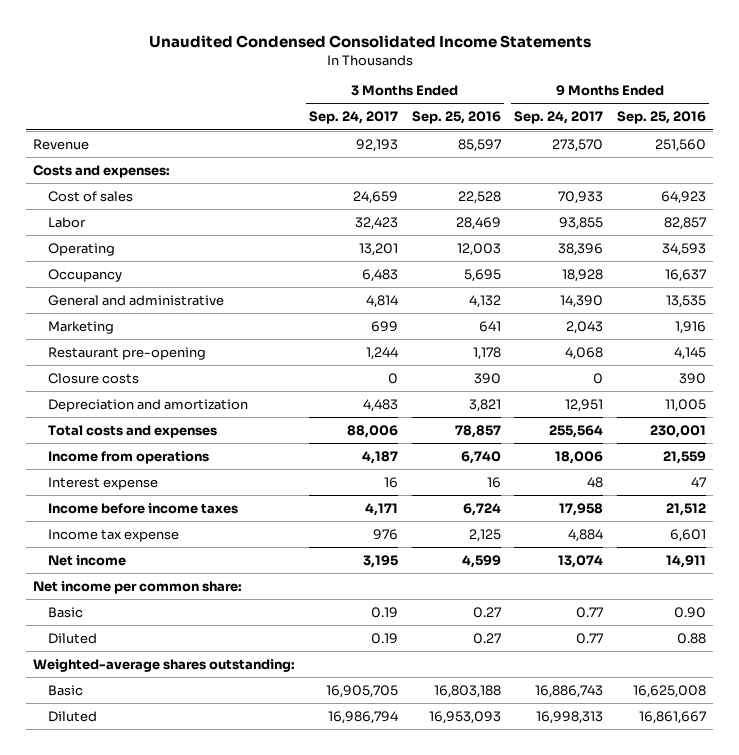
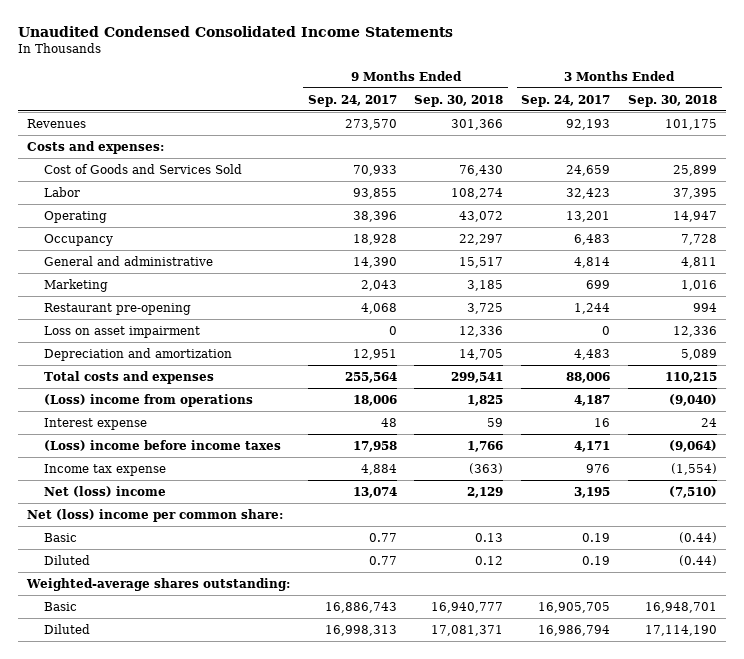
[411,111,501,125] Sep. 25, 2016 -> none
[616,111,706,125] Sep. 25, 2016 -> none
none -> [414,94,504,107] Sep. 30, 2018
none -> [628,94,718,107] Sep. 30, 2018
[33,138,90,150] Revenue -> [26,118,86,128] Revenues
[48,190,134,202] Cost of sales -> [43,163,242,174] Cost of Goods and Services Sold
[48,372,140,384] Closure costs -> none
none -> [43,325,200,338] Loss on asset impairment
[48,450,210,464] Income from operations -> [43,393,253,407] (Loss) income from operations
[48,502,239,514] Income before income taxes -> [43,439,281,451] (Loss) income before income taxes
[48,554,127,566] Net income -> [43,485,166,497] Net (loss) income
[33,580,243,594] Net income per common share: -> [26,508,283,522] Net (loss) income per common share:

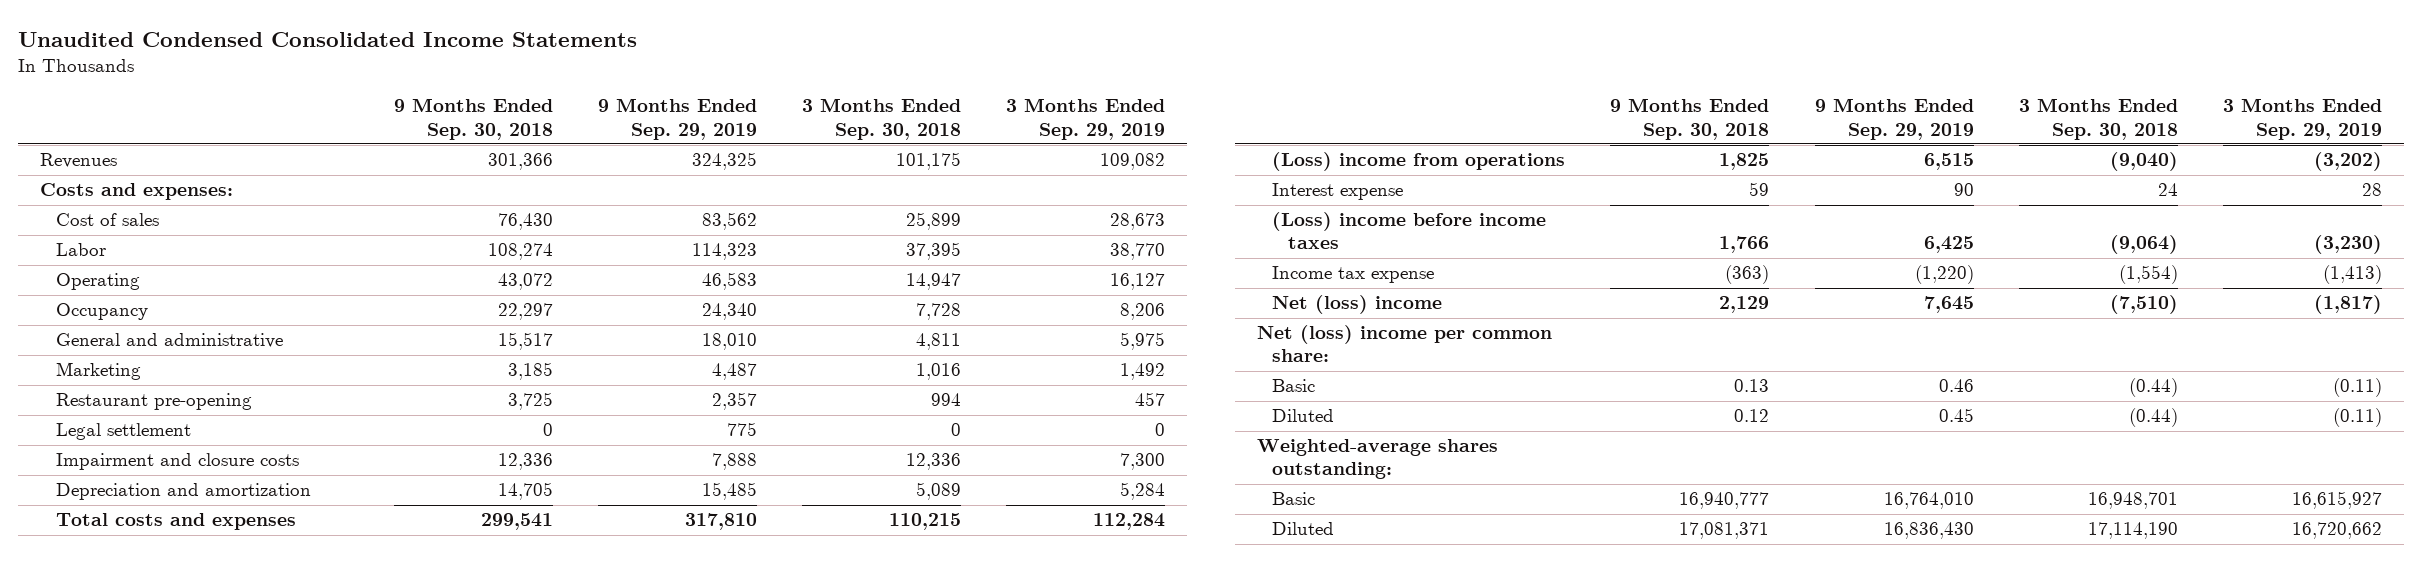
[307,94,397,107] Sep. 24, 2017 -> none
[521,94,611,107] Sep. 24, 2017 -> none
none -> [597,98,757,140] 9 Months Ended Sep. 29, 2019
none -> [1005,98,1165,140] 3 Months Ended Sep. 29, 2019
[43,163,242,174] Cost of Goods and Services Sold -> [55,213,159,227] Cost of sales
none -> [55,423,191,441] Legal settlement
[43,325,200,338] Loss on asset impairment -> [55,453,299,471] Impairment and closure costs

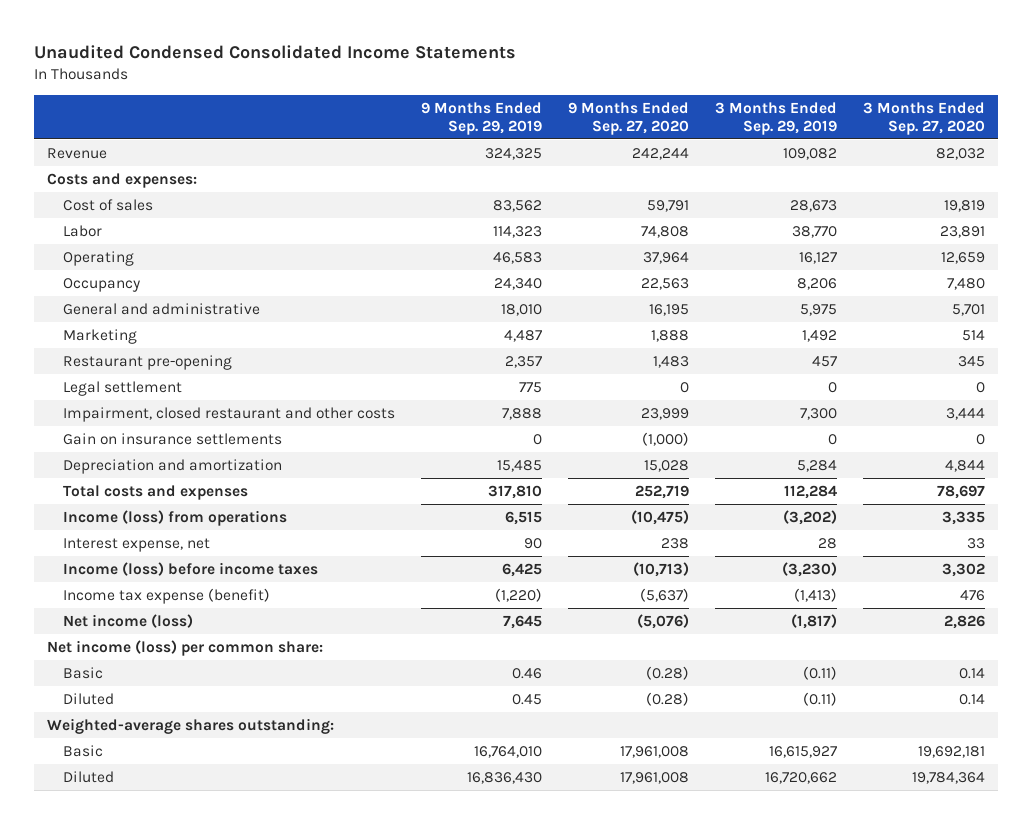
[393,98,553,140] 9 Months Ended Sep. 30, 2018 -> none
[801,98,961,140] 3 Months Ended Sep. 30, 2018 -> none
none -> [568,101,690,135] 9 Months Ended Sep. 27, 2020
none -> [863,101,986,135] 3 Months Ended Sep. 27, 2020
[40,153,118,169] Revenues -> [46,147,107,159] Revenue
[55,453,299,471] Impairment and closure costs -> [63,406,396,422] Impairment, closed restaurant and other costs
none -> [63,432,283,445] Gain on insurance settlements
[1272,152,1566,172] (Loss) income from operations -> [63,509,288,526] Income (loss) from operations
[1272,183,1404,201] Interest expense -> [63,537,211,552] Interest expense, net
[1272,212,1547,250] (Loss) income before income taxes -> [63,561,319,576] Income (loss) before income taxes
[1272,266,1435,284] Income tax expense -> [63,587,271,604] Income tax expense (benefit)
[1272,295,1443,315] Net (loss) income -> [63,613,194,628] Net income (loss)
[1257,325,1553,363] Net (loss) income per common share: -> [46,639,323,656] Net income (loss) per common share:

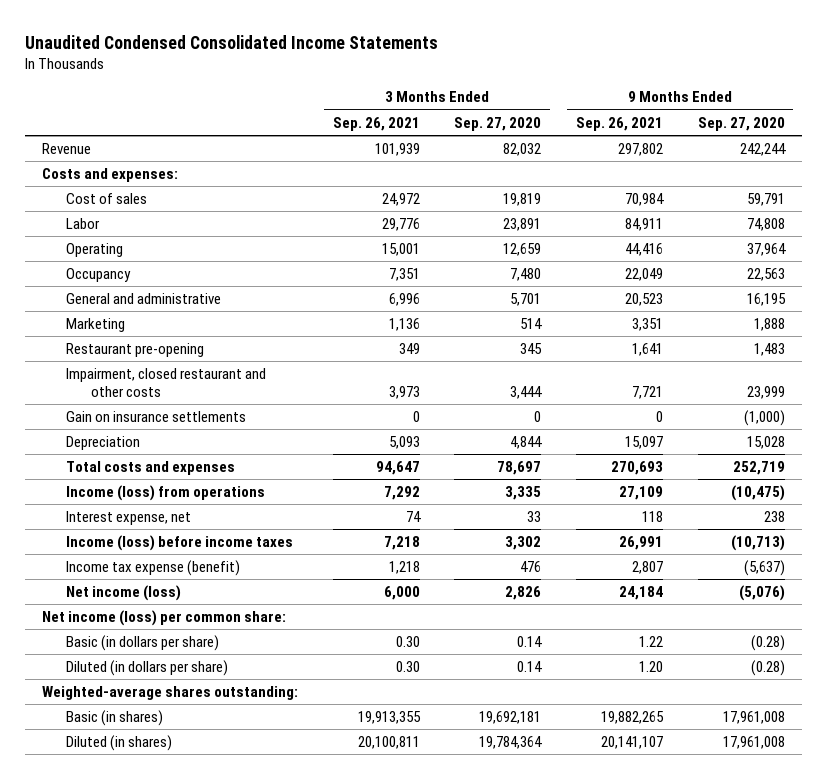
[421,101,543,135] 9 Months Ended Sep. 29, 2019 -> none
[715,101,838,135] 3 Months Ended Sep. 29, 2019 -> none
none -> [332,116,420,131] Sep. 26, 2021
none -> [576,116,664,131] Sep. 26, 2021
[63,380,183,396] Legal settlement -> none
[63,458,283,474] Depreciation and amortization -> [66,436,141,451] Depreciation
[63,666,104,679] Basic -> [66,635,220,652] Basic (in dollars per share)
[63,692,115,705] Diluted -> [66,660,229,677] Diluted (in dollars per share)
[63,744,104,757] Basic -> [66,710,164,727] Basic (in shares)
[63,770,115,783] Diluted -> [66,735,173,752] Diluted (in shares)

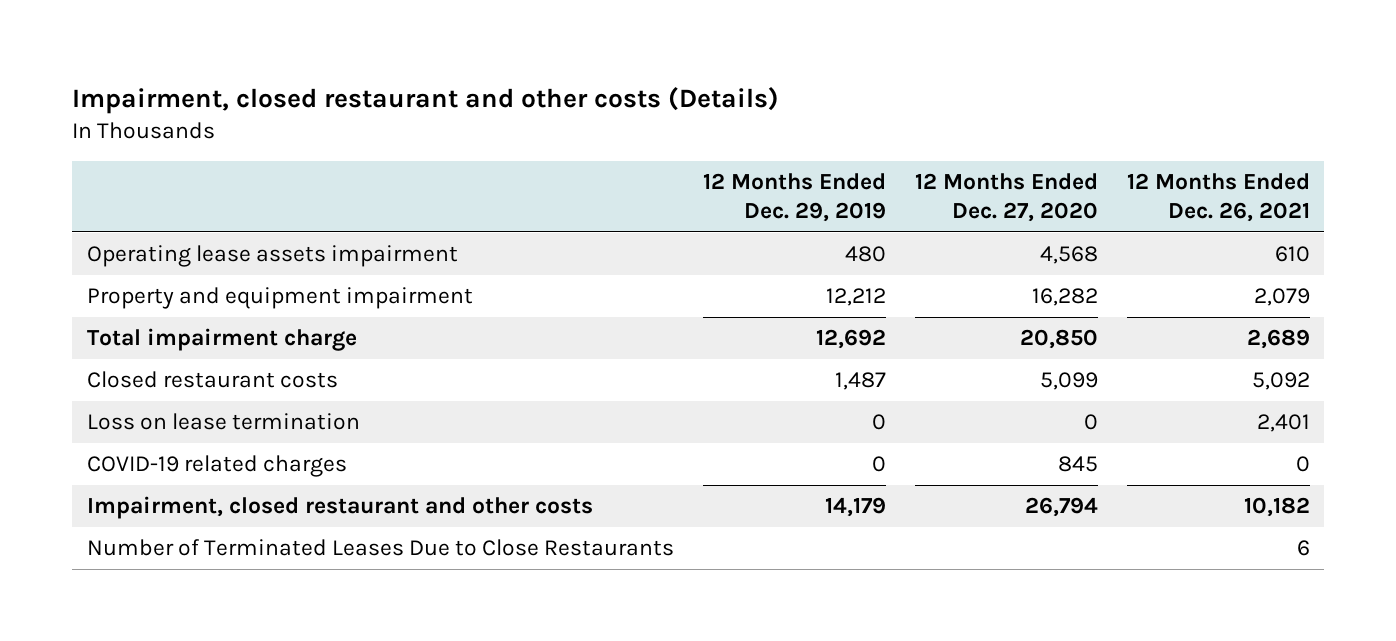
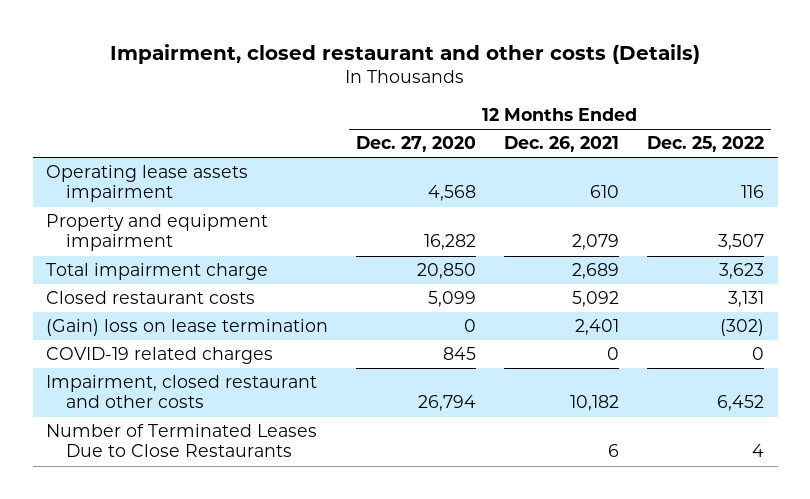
[702,173,886,223] 12 Months Ended Dec. 29, 2019 -> none
none -> [646,136,764,153] Dec. 25, 2022
[86,413,360,431] Loss on lease termination -> [46,319,329,337] (Gain) loss on lease termination

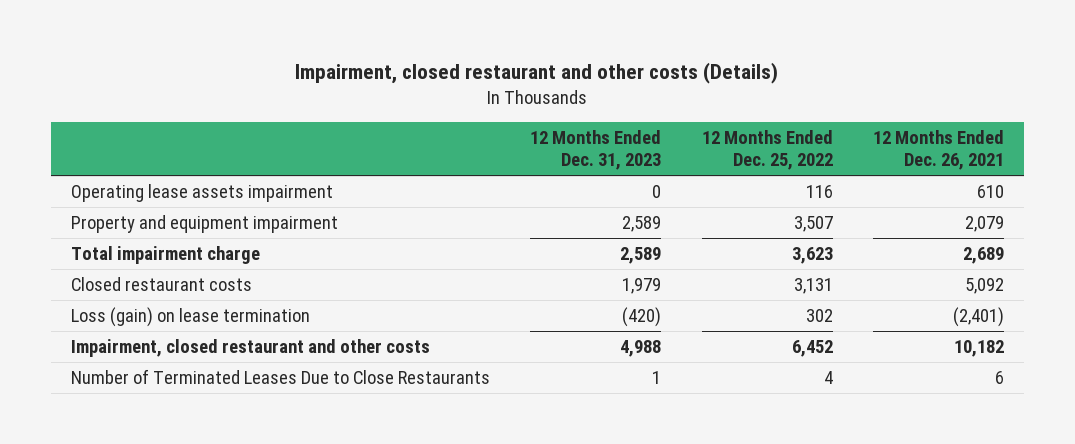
[356,136,477,153] Dec. 27, 2020 -> none
none -> [530,130,662,171] 12 Months Ended Dec. 31, 2023
[46,347,274,365] COVID-19 related charges -> none
[46,319,329,337] (Gain) loss on lease termination -> [70,306,310,327] Loss (gain) on lease termination
[575,319,620,336] 2,401 -> [952,306,1004,327] (2,401)
[719,319,764,337] (302) -> [805,308,833,322] 302

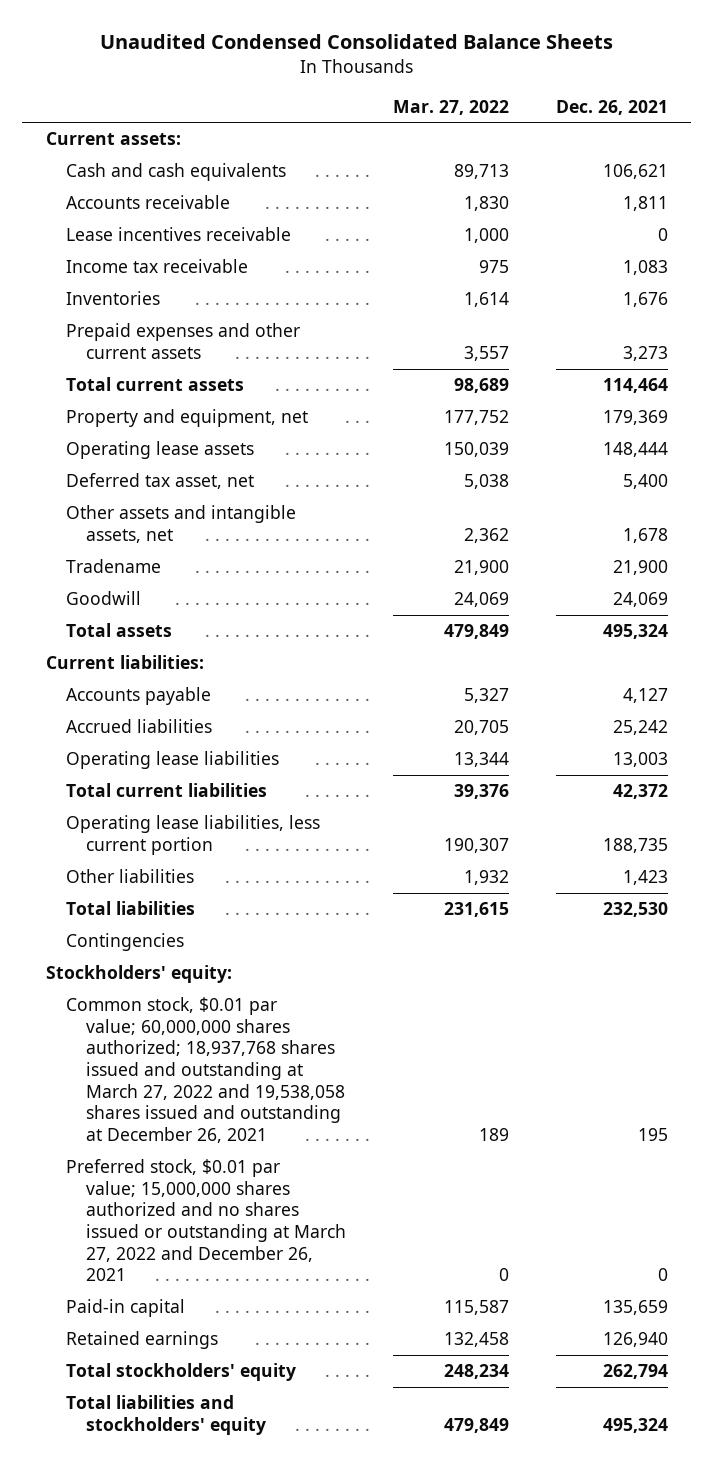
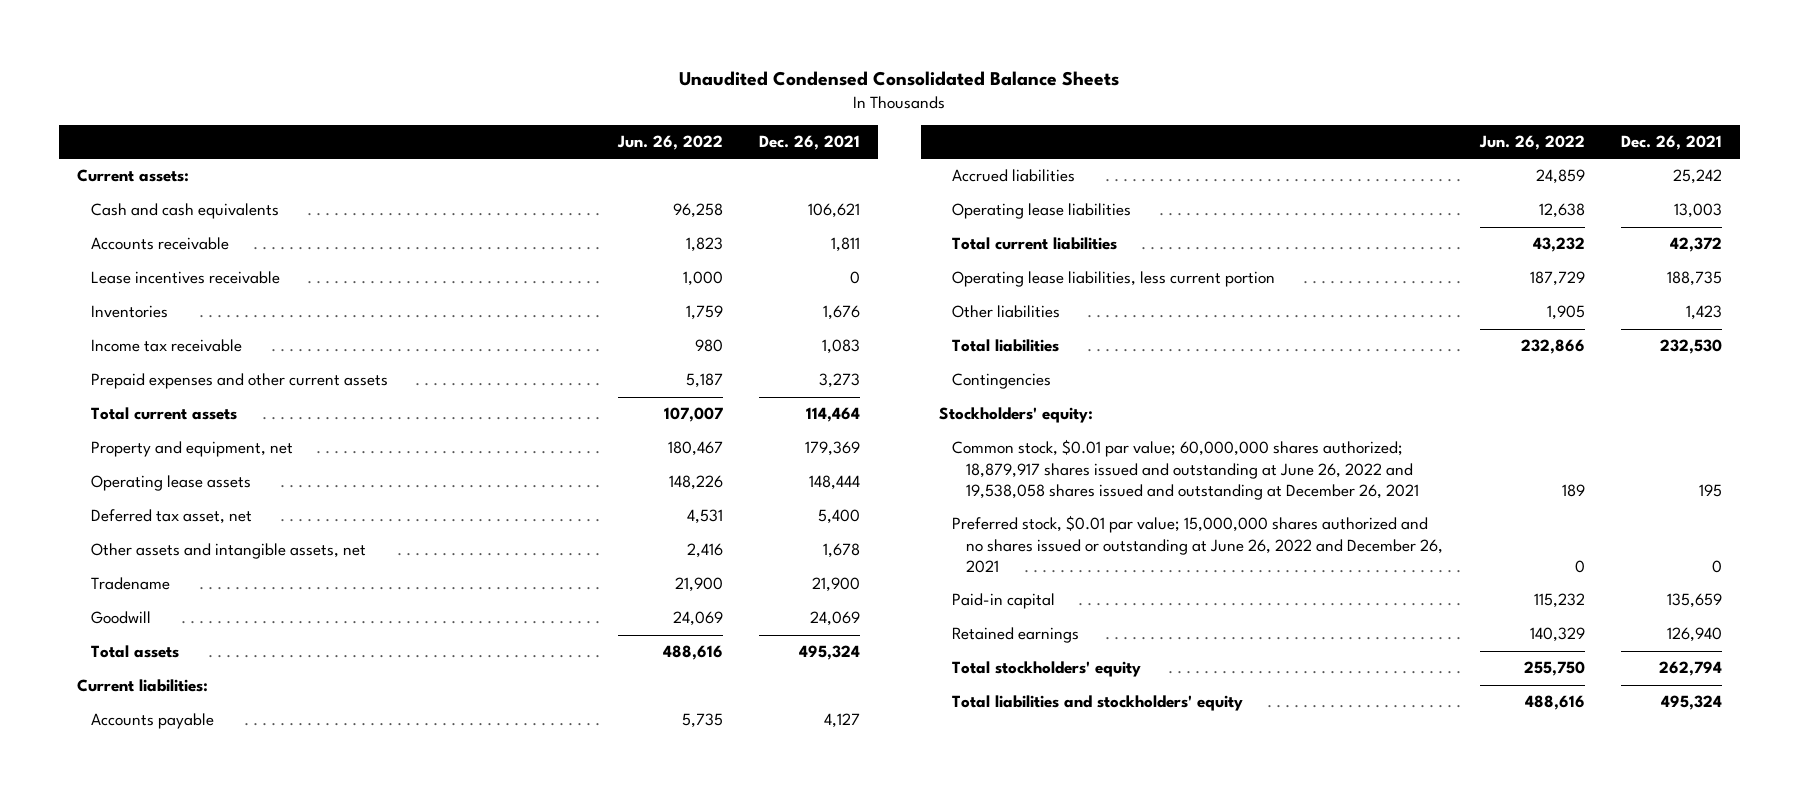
[393,99,510,115] Mar. 27, 2022 -> none
none -> [616,135,723,151] Jun. 26, 2022
[66,259,249,274] Income tax receivable -> [90,339,242,353] Income tax receivable
[66,997,346,1143] Common stock, $0.01 par value; 60,000,000 shares authorized; 18,937,768 shares issued and outstanding at March 27, 2022 and 19,538,058 shares issued and outstanding at December 26, 2021 -> [952,439,1420,501] Common stock, $0.01 par value; 60,000,000 shares authorized; 18,879,917 shares issued and outstanding at June 26, 2022 and 19,538,058 shares issued and outstanding at December 26, 2021
[66,1159,347,1282] Preferred stock, $0.01 par value; 15,000,000 shares authorized and no shares issued or outstanding at March 27, 2022 and December 26, 2021 -> [952,515,1444,574] Preferred stock, $0.01 par value; 15,000,000 shares authorized and no shares issued or outstanding at June 26, 2022 and December 26, 2021

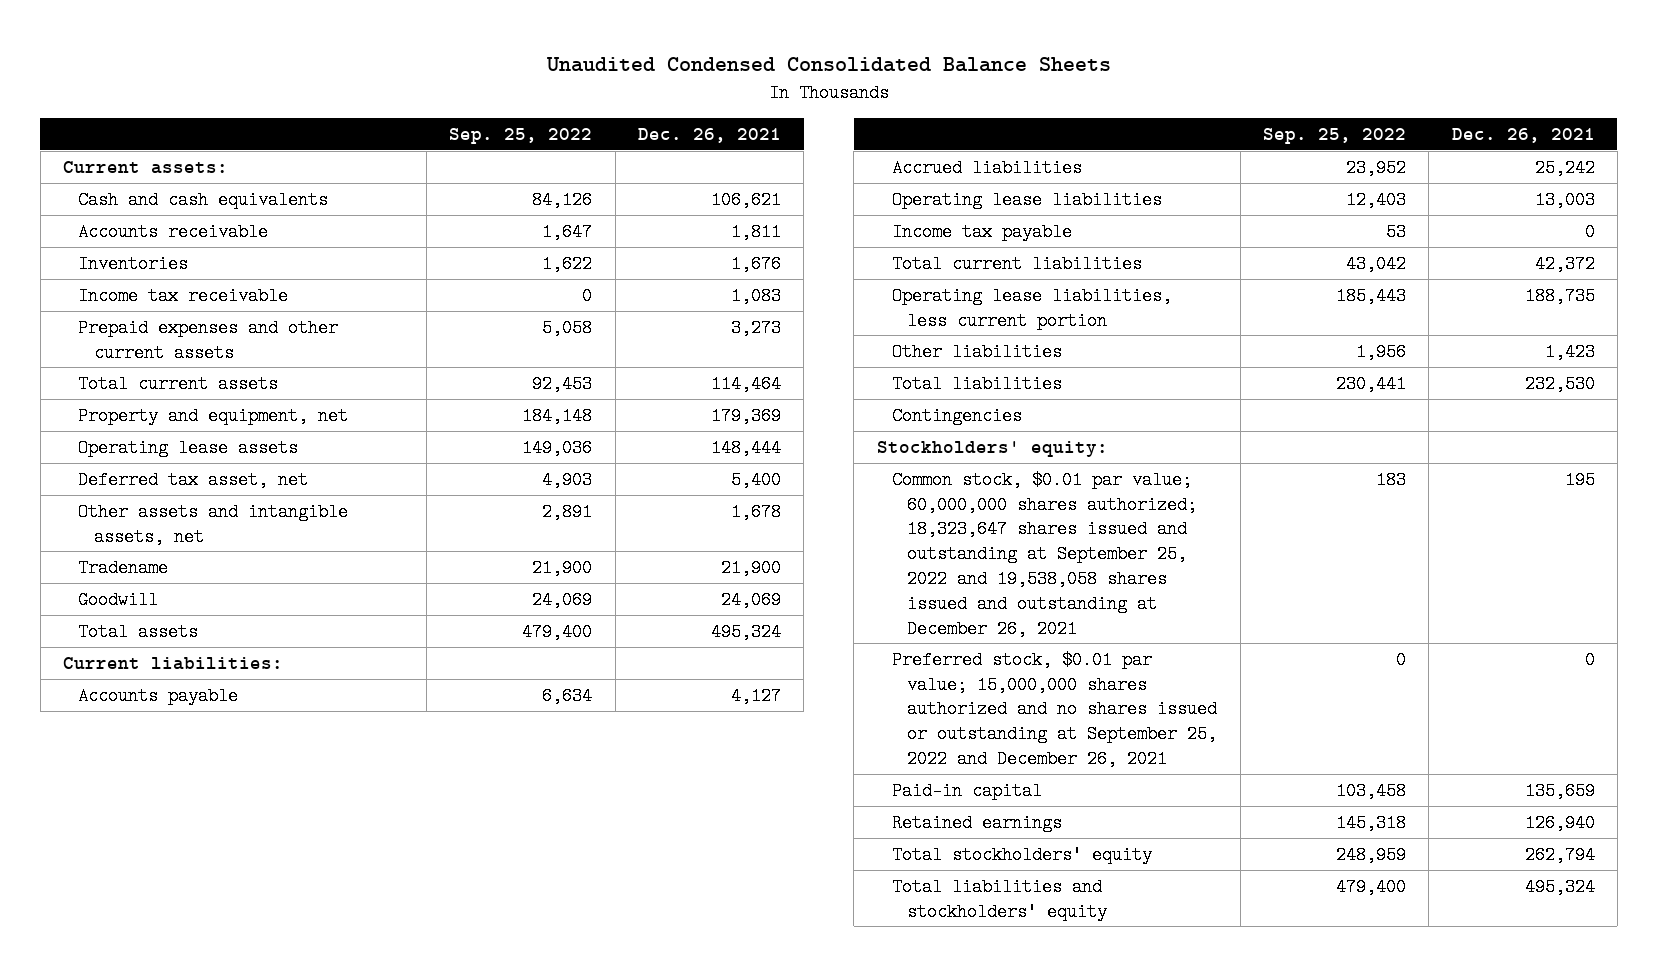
[616,135,723,151] Jun. 26, 2022 -> none
none -> [449,128,593,145] Sep. 25, 2022
[90,271,280,285] Lease incentives receivable -> none
none -> [891,222,1072,241] Income tax payable
[952,439,1420,501] Common stock, $0.01 par value; 60,000,000 shares authorized; 18,879,917 shares issued and outstanding at June 26, 2022 and 19,538,058 shares issued and outstanding at December 26, 2021 -> [891,470,1198,638] Common stock, $0.01 par value; 60,000,000 shares authorized; 18,323,647 shares issued and outstanding at September 25, 2022 and 19,538,058 shares issued and outstanding at December 26, 2021
[952,515,1444,574] Preferred stock, $0.01 par value; 15,000,000 shares authorized and no shares issued or outstanding at June 26, 2022 and December 26, 2021 -> [891,650,1218,769] Preferred stock, $0.01 par value; 15,000,000 shares authorized and no shares issued or outstanding at September 25, 2022 and December 26, 2021

